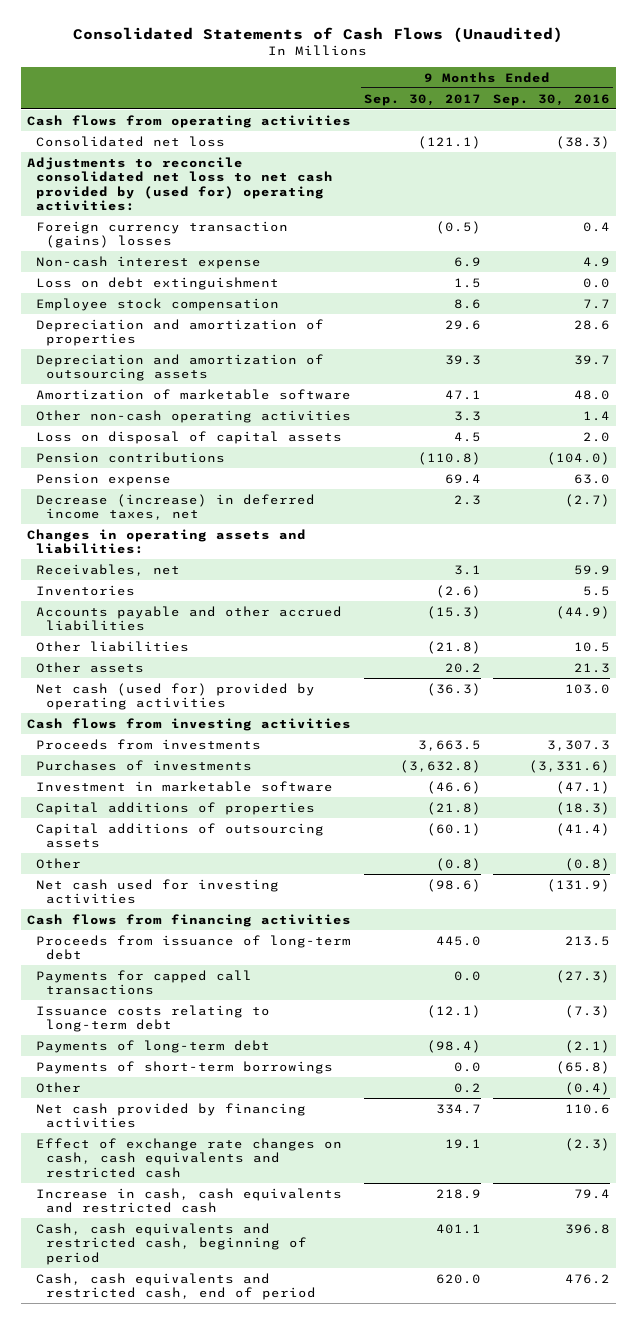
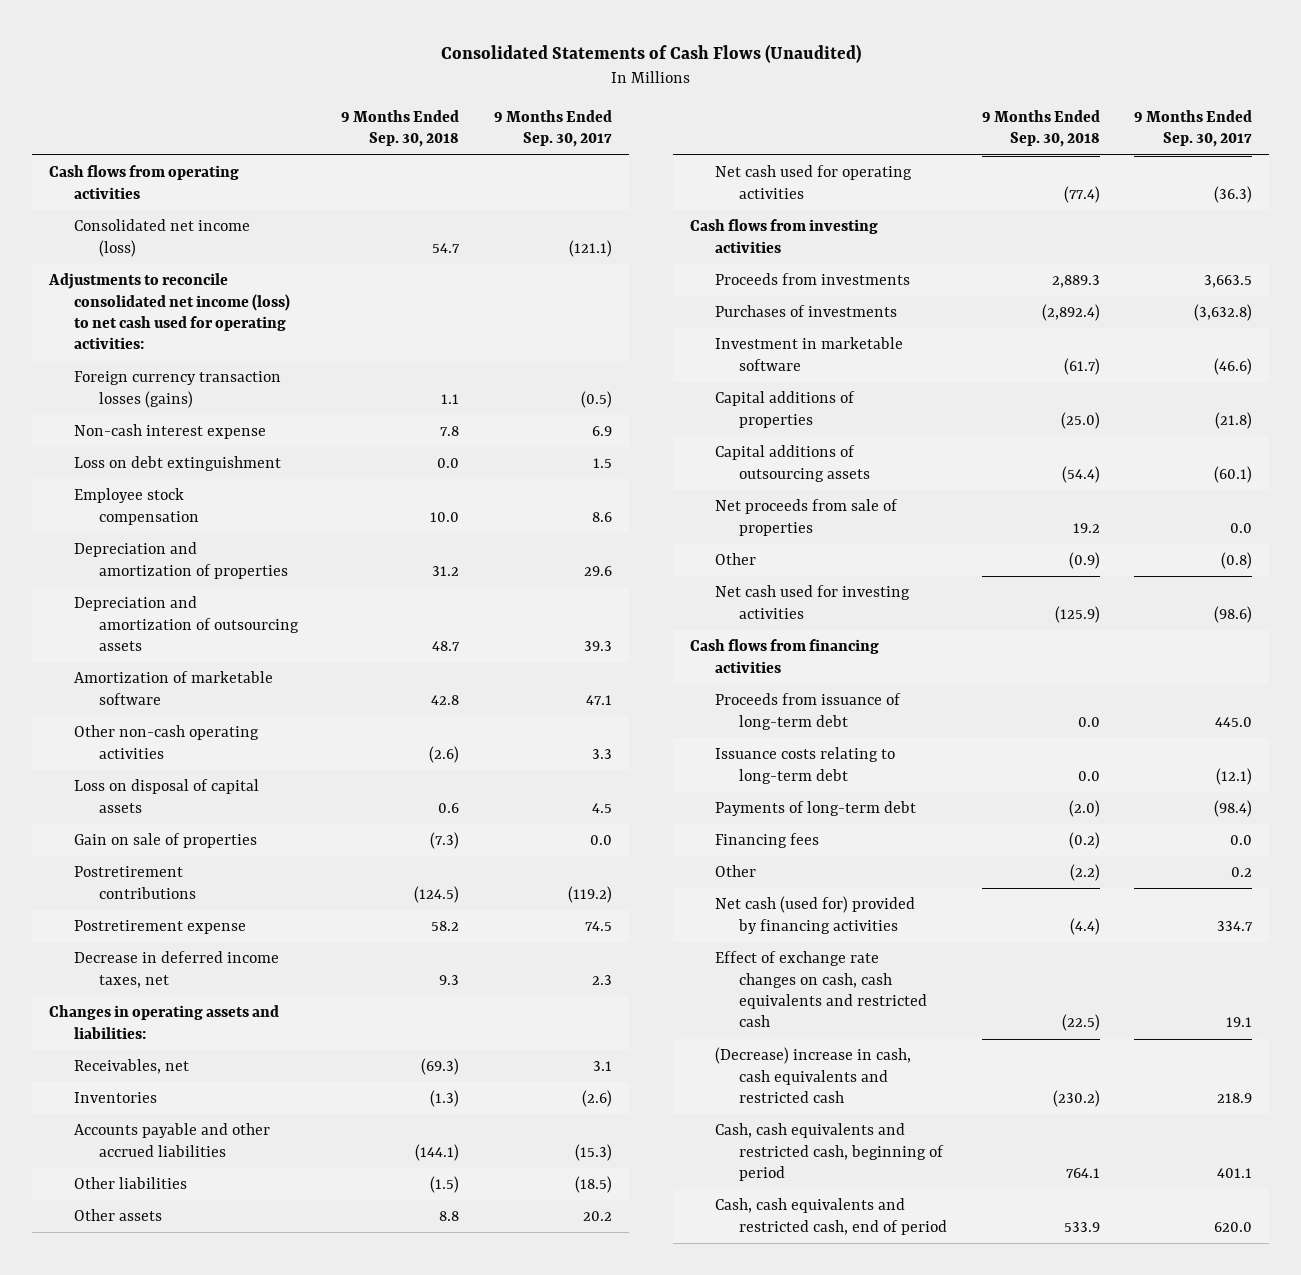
[493,93,611,106] Sep. 30, 2016 -> none
none -> [341,109,460,148] 9 Months Ended Sep. 30, 2018
[36,135,226,147] Consolidated net loss -> [73,219,250,257] Consolidated net income (loss)
[26,156,334,212] Adjustments to reconcile consolidated net loss to net cash provided by (used for) operating activities: -> [48,273,290,350] Adjustments to reconcile consolidated net income (loss) to net cash used for operating activities:
[36,220,289,249] Foreign currency transaction (gains) losses -> [73,371,281,408] Foreign currency transaction losses (gains)
[36,451,226,463] Pension contributions -> none
[36,472,172,486] Pension expense -> none
none -> [73,833,257,849] Gain on sale of properties
none -> [73,866,196,899] Postretirement contributions
none -> [73,920,246,935] Postretirement expense
[36,493,316,521] Decrease (increase) in deferred income taxes, net -> [73,951,279,988] Decrease in deferred income taxes, net
[426,640,481,654] (21.8) -> [574,1176,612,1194] (18.5)
[36,682,316,711] Net cash (used for) provided by operating activities -> [714,165,912,199] Net cash used for operating activities
none -> [714,499,898,536] Net proceeds from sale of properties
[36,969,253,996] Payments for capped call transactions -> none
[36,1060,334,1074] Payments of short-term borrowings -> none
none -> [714,833,819,849] Financing fees
[36,1102,307,1129] Net cash provided by financing activities -> [714,896,915,934] Net cash (used for) provided by financing activities
[36,1187,343,1214] Increase in cash, cash equivalents and restricted cash -> [714,1047,911,1104] (Decrease) increase in cash, cash equivalents and restricted cash

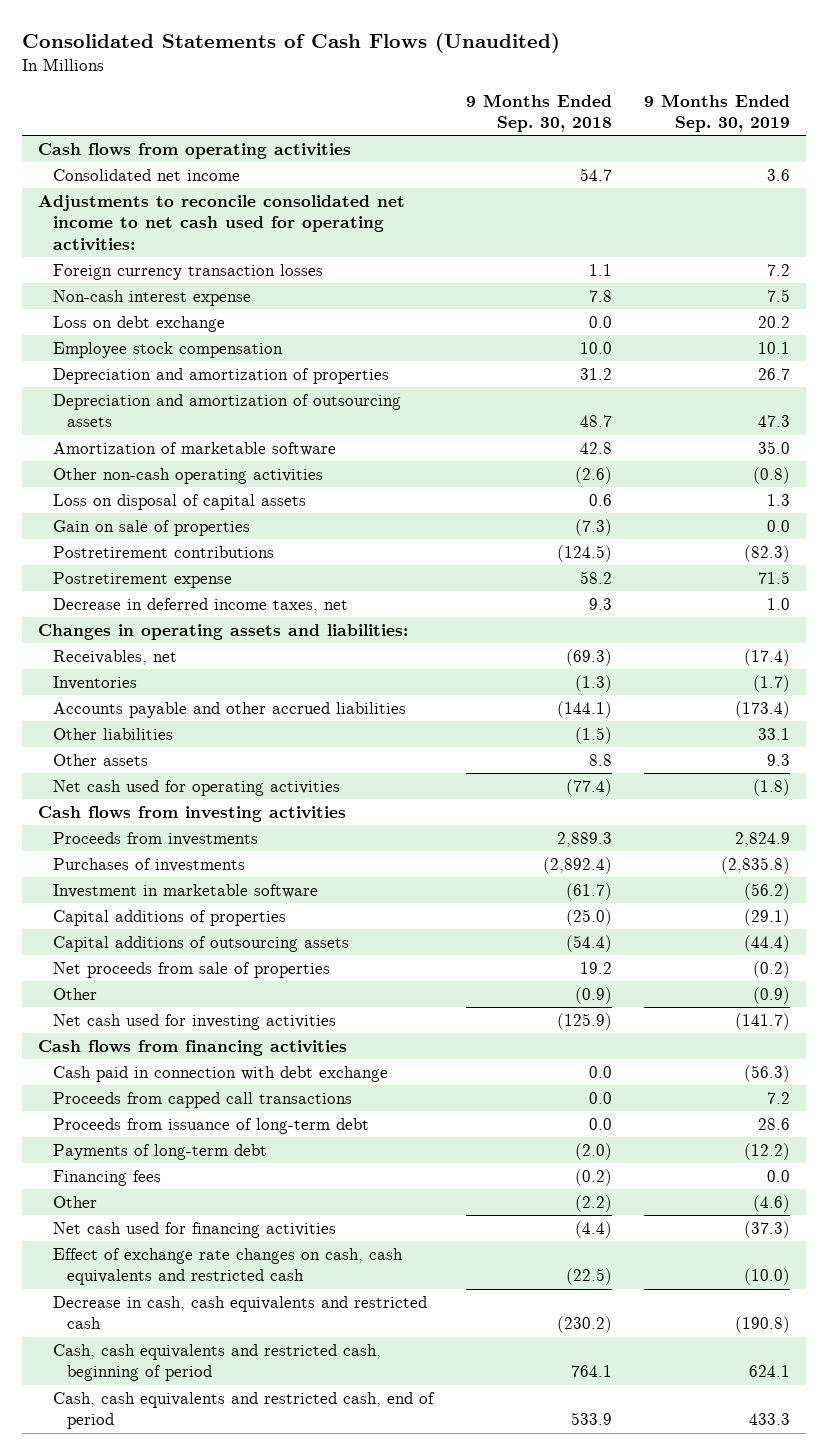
[493,109,612,148] 9 Months Ended Sep. 30, 2017 -> none
none -> [644,93,791,133] 9 Months Ended Sep. 30, 2019
[73,219,250,257] Consolidated net income (loss) -> [52,168,240,181] Consolidated net income
[48,273,290,350] Adjustments to reconcile consolidated net income (loss) to net cash used for operating activities: -> [38,194,406,251] Adjustments to reconcile consolidated net income to net cash used for operating activities:
[73,371,281,408] Foreign currency transaction losses (gains) -> [52,263,323,280] Foreign currency transaction losses
[73,456,281,472] Loss on debt extinguishment -> [52,315,225,332] Loss on debt exchange
none -> [52,1065,388,1082] Cash paid in connection with debt exchange
none -> [52,1091,352,1108] Proceeds from capped call transactions
[714,747,895,784] Issuance costs relating to long-term debt -> none
[714,896,915,934] Net cash (used for) provided by financing activities -> [52,1221,336,1238] Net cash used for financing activities
[714,1047,911,1104] (Decrease) increase in cash, cash equivalents and restricted cash -> [52,1295,427,1330] Decrease in cash, cash equivalents and restricted cash

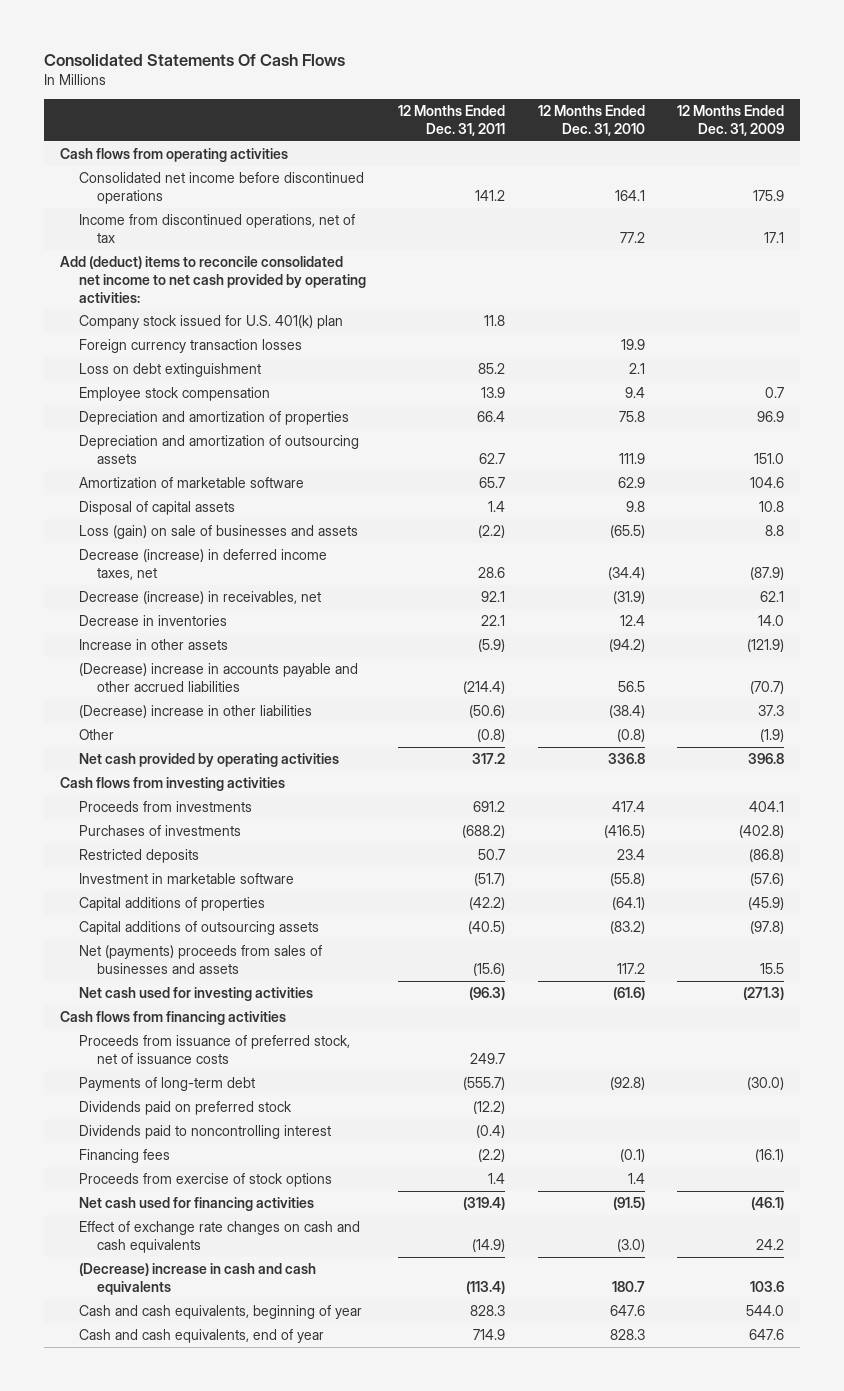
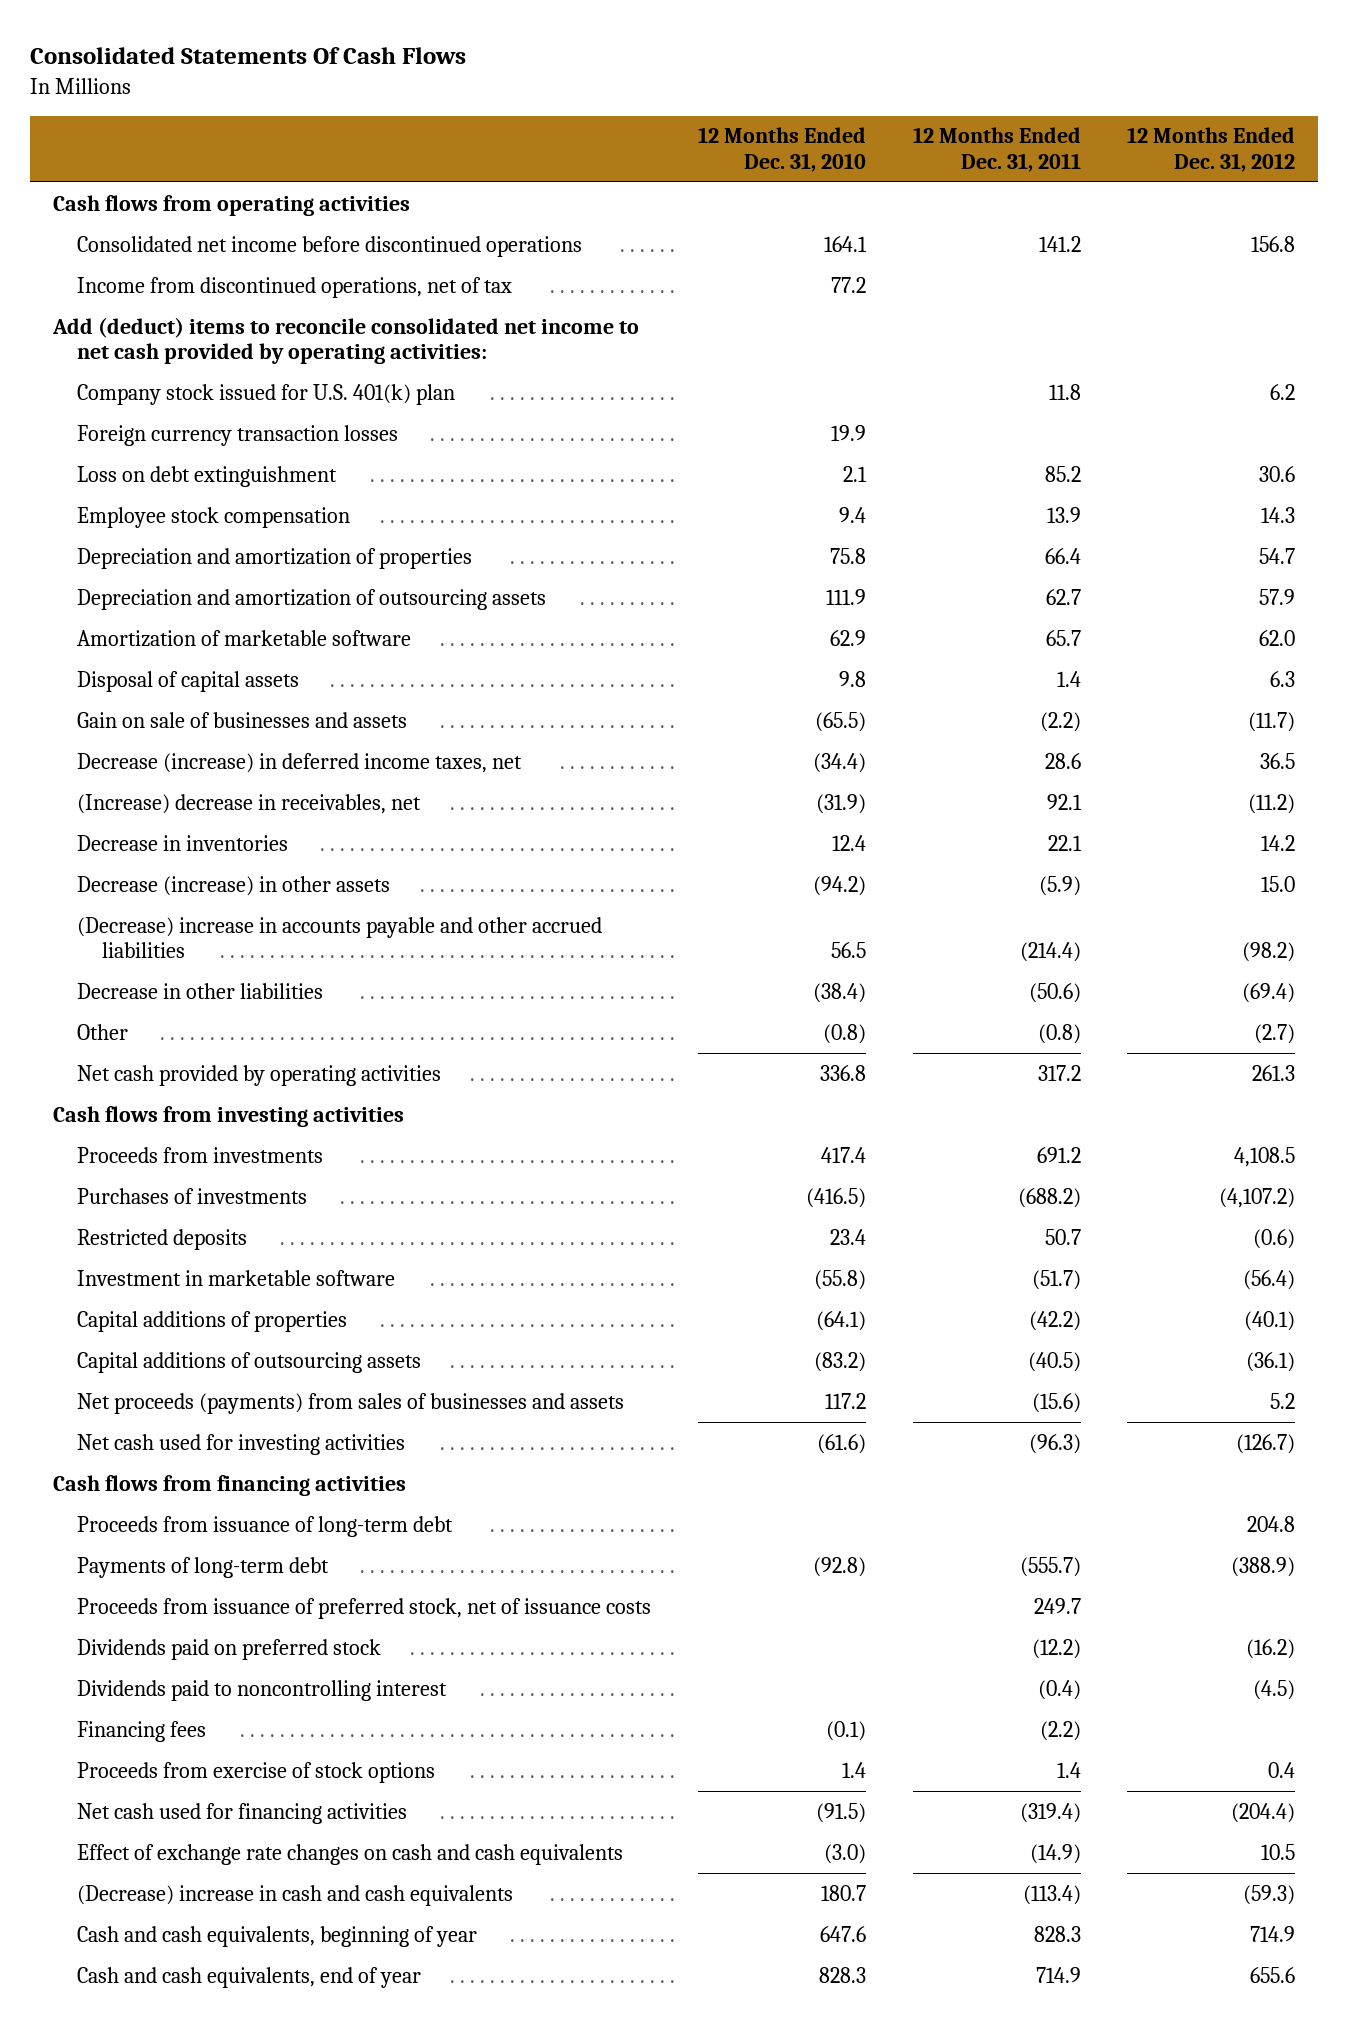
[676,105,784,137] 12 Months Ended Dec. 31, 2009 -> none
none -> [1127,127,1296,173] 12 Months Ended Dec. 31, 2012
[78,524,358,539] Loss (gain) on sale of businesses and assets -> [77,711,408,728] Gain on sale of businesses and assets
[78,590,321,604] Decrease (increase) in receivables, net -> [77,793,422,814] (Increase) decrease in receivables, net
[78,638,228,650] Increase in other assets -> [77,875,391,896] Decrease (increase) in other assets
[78,704,312,718] (Decrease) increase in other liabilities -> [77,982,324,999] Decrease in other liabilities
[78,944,322,974] Net (payments) proceeds from sales of businesses and assets -> [77,1392,625,1414] Net proceeds (payments) from sales of businesses and assets
none -> [77,1515,454,1537] Proceeds from issuance of long-term debt
[78,1034,350,1064] Proceeds from issuance of preferred stock, net of issuance costs -> [77,1597,652,1619] Proceeds from issuance of preferred stock, net of issuance costs

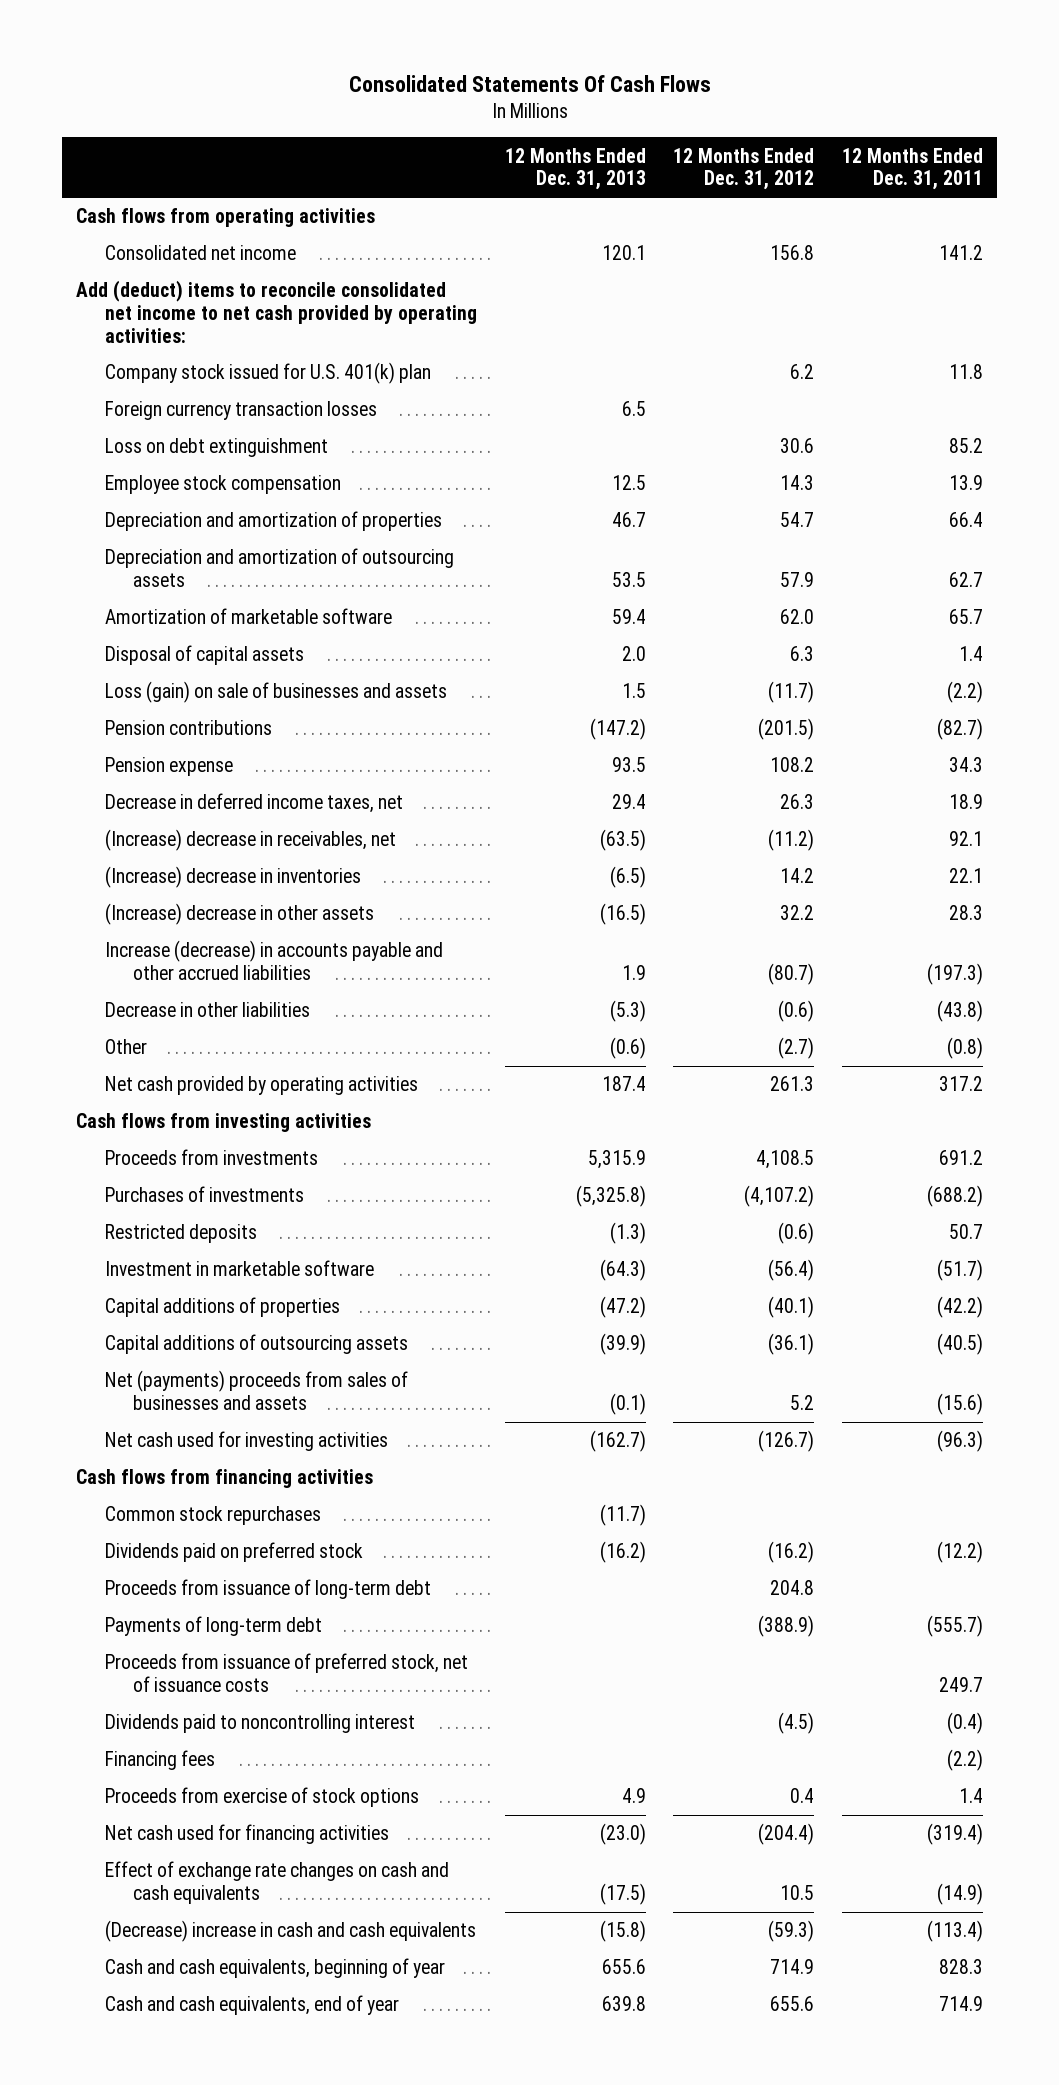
[698,127,867,173] 12 Months Ended Dec. 31, 2010 -> none
none -> [504,147,646,191] 12 Months Ended Dec. 31, 2013
[77,276,513,298] Income from discontinued operations, net of tax -> none
[77,235,583,257] Consolidated net income before discontinued operations -> [104,245,296,261] Consolidated net income
[77,711,408,728] Gain on sale of businesses and assets -> [104,681,447,704] Loss (gain) on sale of businesses and assets
none -> [104,720,272,736] Pension contributions
none -> [104,757,233,777] Pension expense
[77,752,523,773] Decrease (increase) in deferred income taxes, net -> [104,793,403,814] Decrease in deferred income taxes, net
[1044,752,1081,769] 28.6 -> [949,794,984,810] 18.9
[1260,752,1296,769] 36.5 -> [780,794,815,810] 26.3
[77,834,289,851] Decrease in inventories -> [104,866,361,889] (Increase) decrease in inventories
[77,875,391,896] Decrease (increase) in other assets -> [104,903,374,926] (Increase) decrease in other assets
[1038,875,1081,896] (5.9) -> [949,905,984,921] 28.3
[1261,875,1296,892] 15.0 -> [780,905,815,921] 32.2
[77,916,603,959] (Decrease) increase in accounts payable and other accrued liabilities -> [104,940,443,980] Increase (decrease) in accounts payable and other accrued liabilities
[1019,942,1081,963] (214.4) -> [927,962,984,985] (197.3)
[1242,942,1296,963] (98.2) -> [768,962,815,985] (80.7)
[1028,982,1081,1003] (50.6) -> [937,1000,984,1023] (43.8)
[1242,982,1296,1003] (69.4) -> [778,1000,815,1023] (0.6)
[77,1392,625,1414] Net proceeds (payments) from sales of businesses and assets -> [104,1370,408,1410] Net (payments) proceeds from sales of businesses and assets
none -> [104,1506,321,1526] Common stock repurchases
[77,1638,382,1660] Dividends paid on preferred stock -> [104,1542,363,1563] Dividends paid on preferred stock

